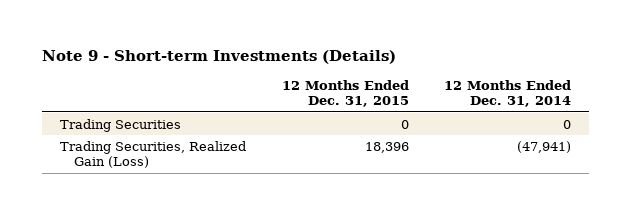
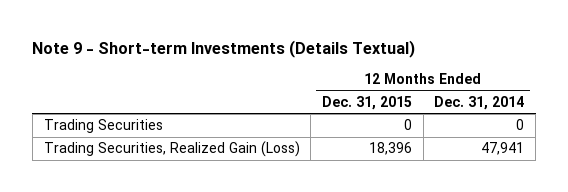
[42,50,397,65] Note 9 - Short-term Investments (Details) -> [32,39,416,58] Note 9 - Short-term Investments (Details Textual)
[517,140,572,153] (47,941) -> [481,142,525,156] 47,941

